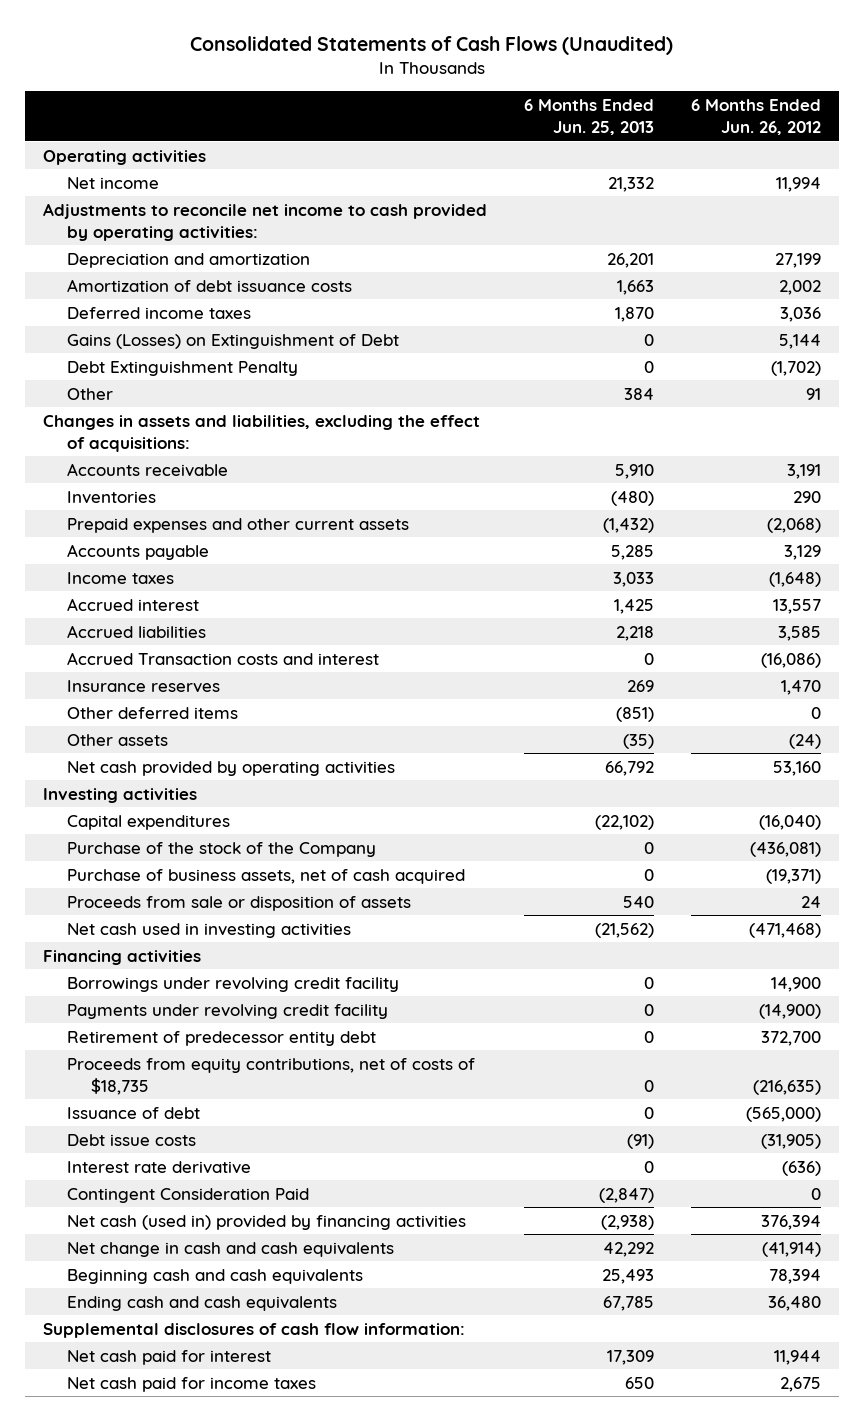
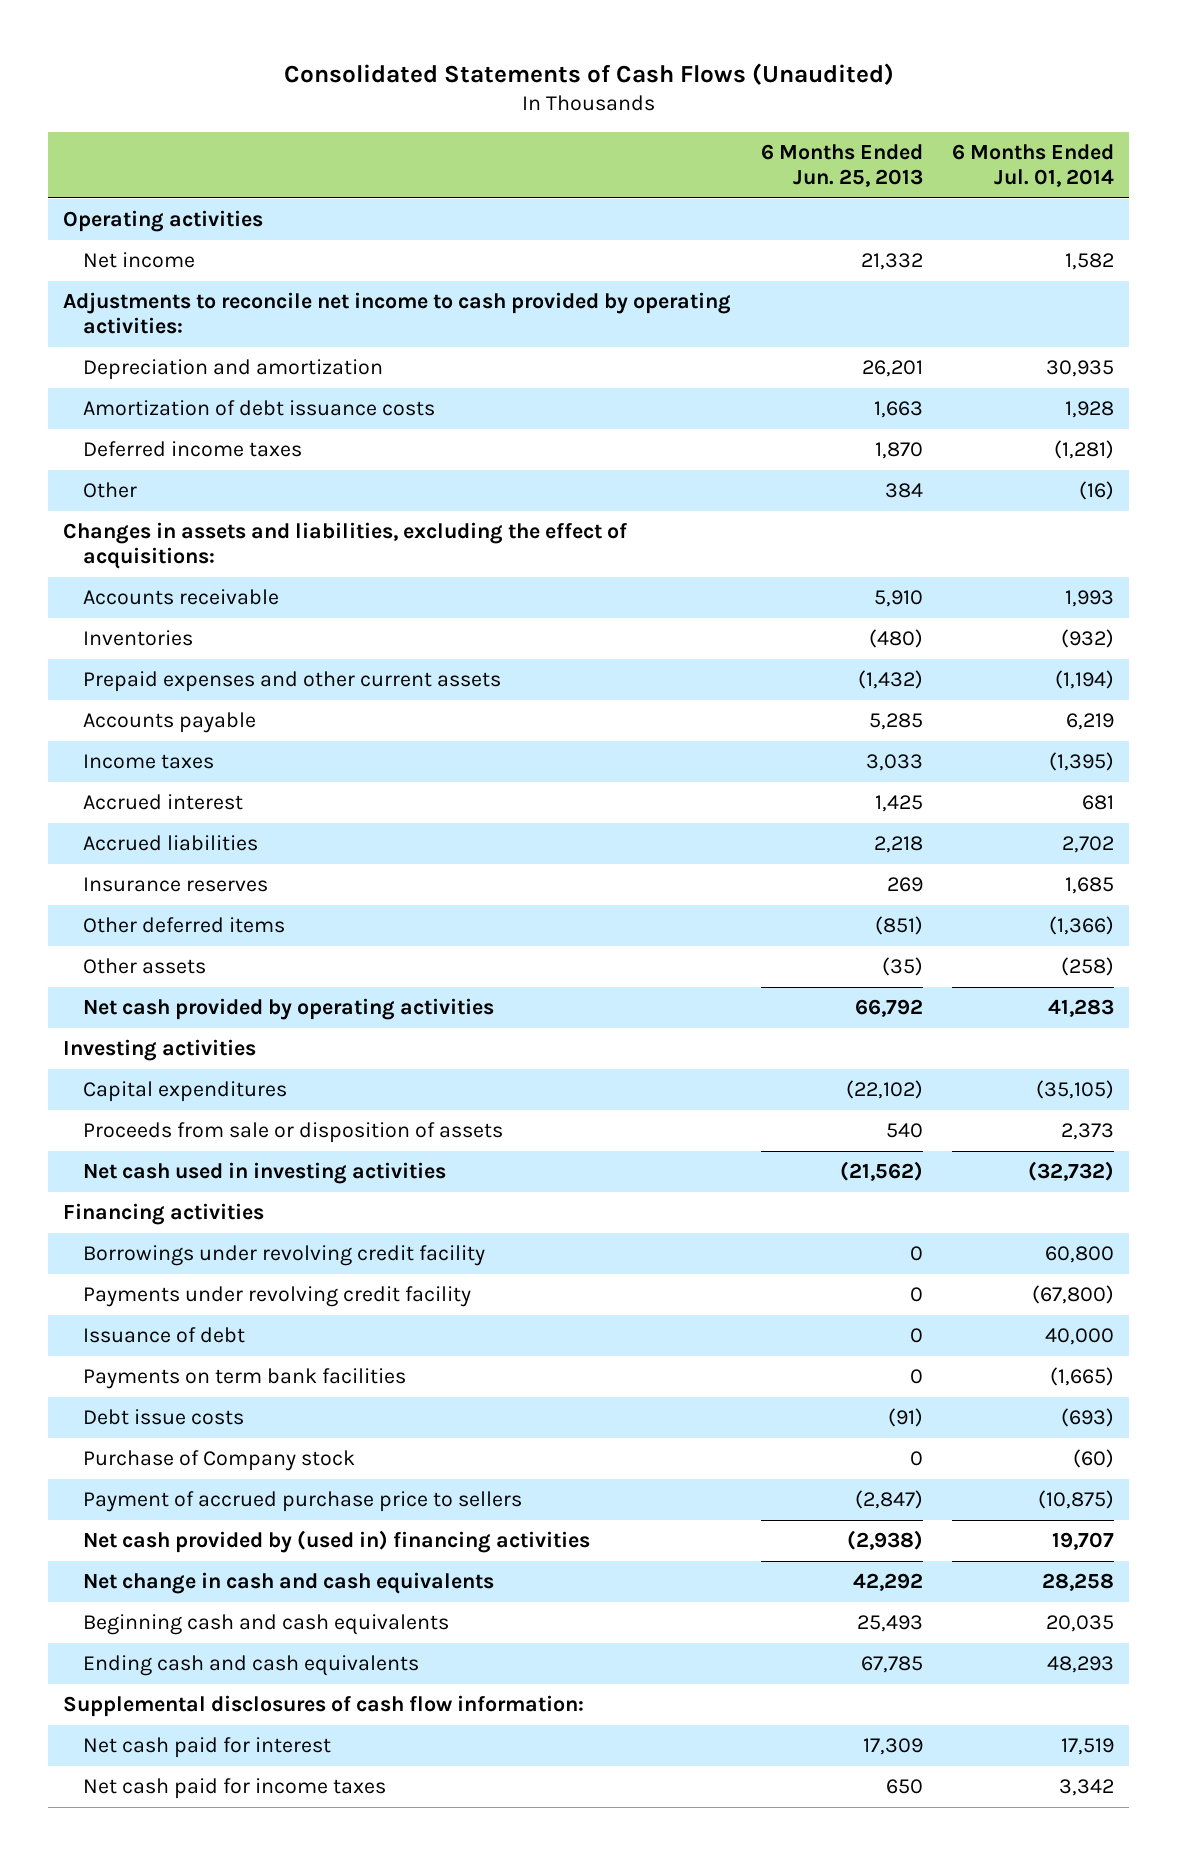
[690,99,821,136] 6 Months Ended Jun. 26, 2012 -> none
none -> [952,143,1115,188] 6 Months Ended Jul. 01, 2014
[66,333,399,349] Gains (Losses) on Extinguishment of Debt -> none
[66,360,298,376] Debt Extinguishment Penalty -> none
[66,651,379,665] Accrued Transaction costs and interest -> none
[66,841,376,857] Purchase of the stock of the Company -> none
[66,868,465,884] Purchase of business assets, net of cash acquired -> none
[66,1030,376,1046] Retirement of predecessor entity debt -> none
[66,1057,475,1095] Proceeds from equity contributions, net of costs of $18,735 -> none
none -> [83,1368,407,1390] Payments on term bank facilities
[66,1160,251,1174] Interest rate derivative -> none
none -> [83,1450,356,1472] Purchase of Company stock
[66,1187,309,1203] Contingent Consideration Paid -> [83,1491,523,1513] Payment of accrued purchase price to sellers
[66,1214,466,1230] Net cash (used in) provided by financing activities -> [83,1530,591,1554] Net cash provided by (used in) financing activities

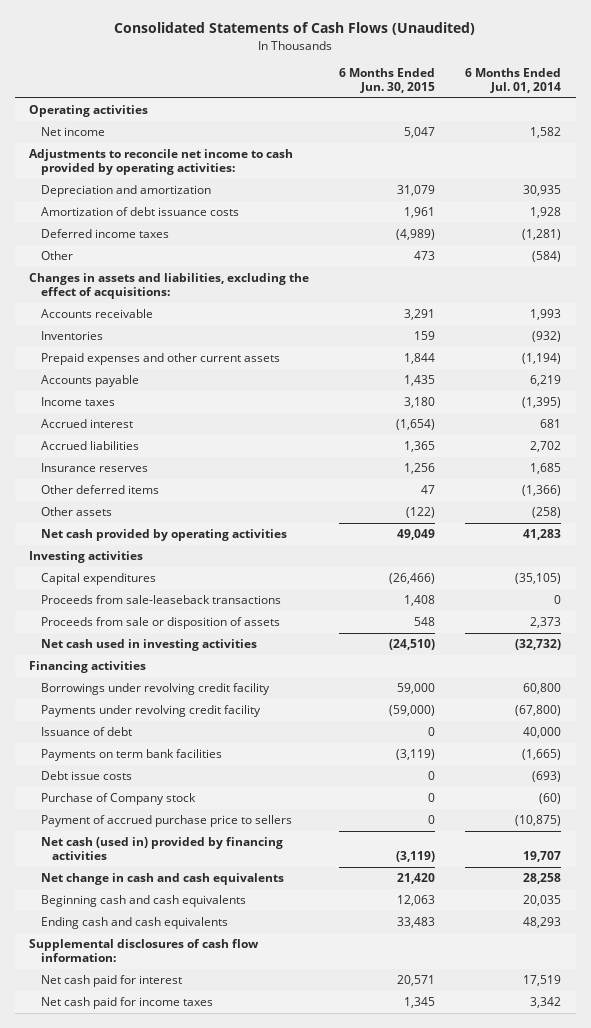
[760,143,923,188] 6 Months Ended Jun. 25, 2013 -> none
none -> [339,67,436,94] 6 Months Ended Jun. 30, 2015
[1079,481,1115,501] (16) -> [532,251,562,263] (584)
none -> [40,595,281,605] Proceeds from sale-leaseback transactions
[83,1530,591,1554] Net cash provided by (used in) financing activities -> [40,837,283,861] Net cash (used in) provided by financing activities

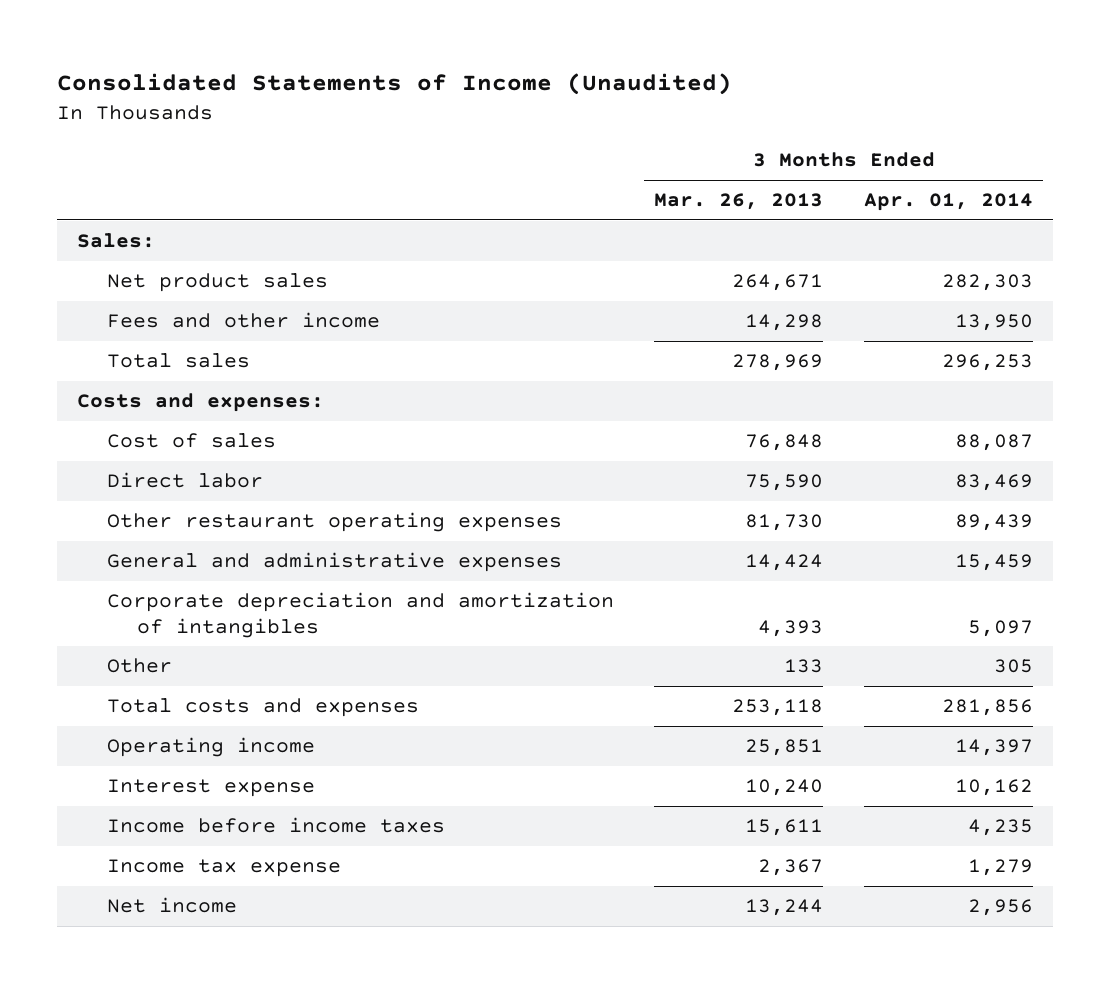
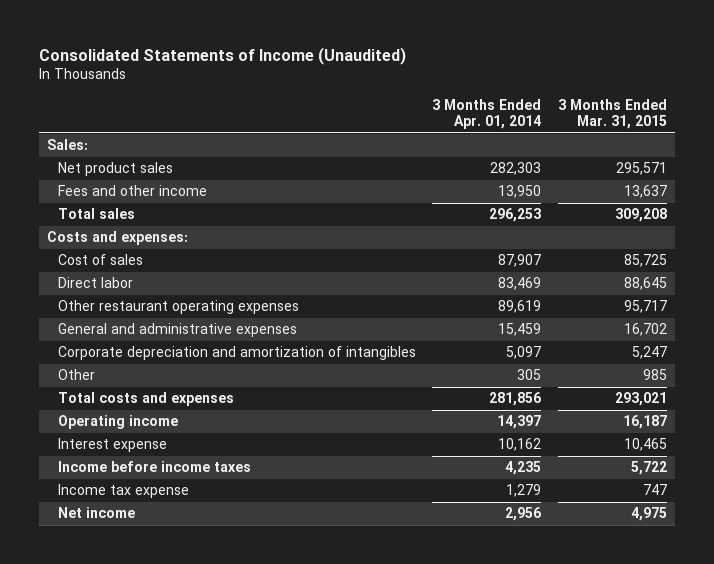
[654,193,824,211] Mar. 26, 2013 -> none
none -> [557,98,667,130] 3 Months Ended Mar. 31, 2015
[954,434,1033,452] 88,087 -> [498,254,542,268] 87,907
[954,514,1033,532] 89,439 -> [498,300,542,314] 89,619

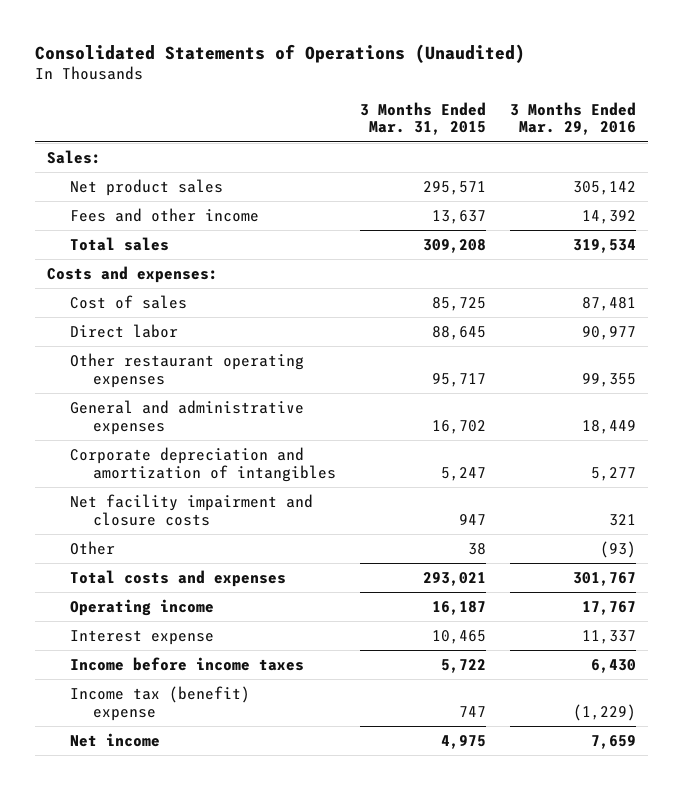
[38,46,406,65] Consolidated Statements of Income (Unaudited) -> [34,43,525,63] Consolidated Statements of Operations (Unaudited)
[432,98,542,130] 3 Months Ended Apr. 01, 2014 -> none
none -> [510,101,637,136] 3 Months Ended Mar. 29, 2016
none -> [70,494,314,526] Net facility impairment and closure costs
[642,369,667,381] 985 -> [468,543,487,556] 38
[57,484,189,499] Income tax expense -> [70,686,251,721] Income tax (benefit) expense

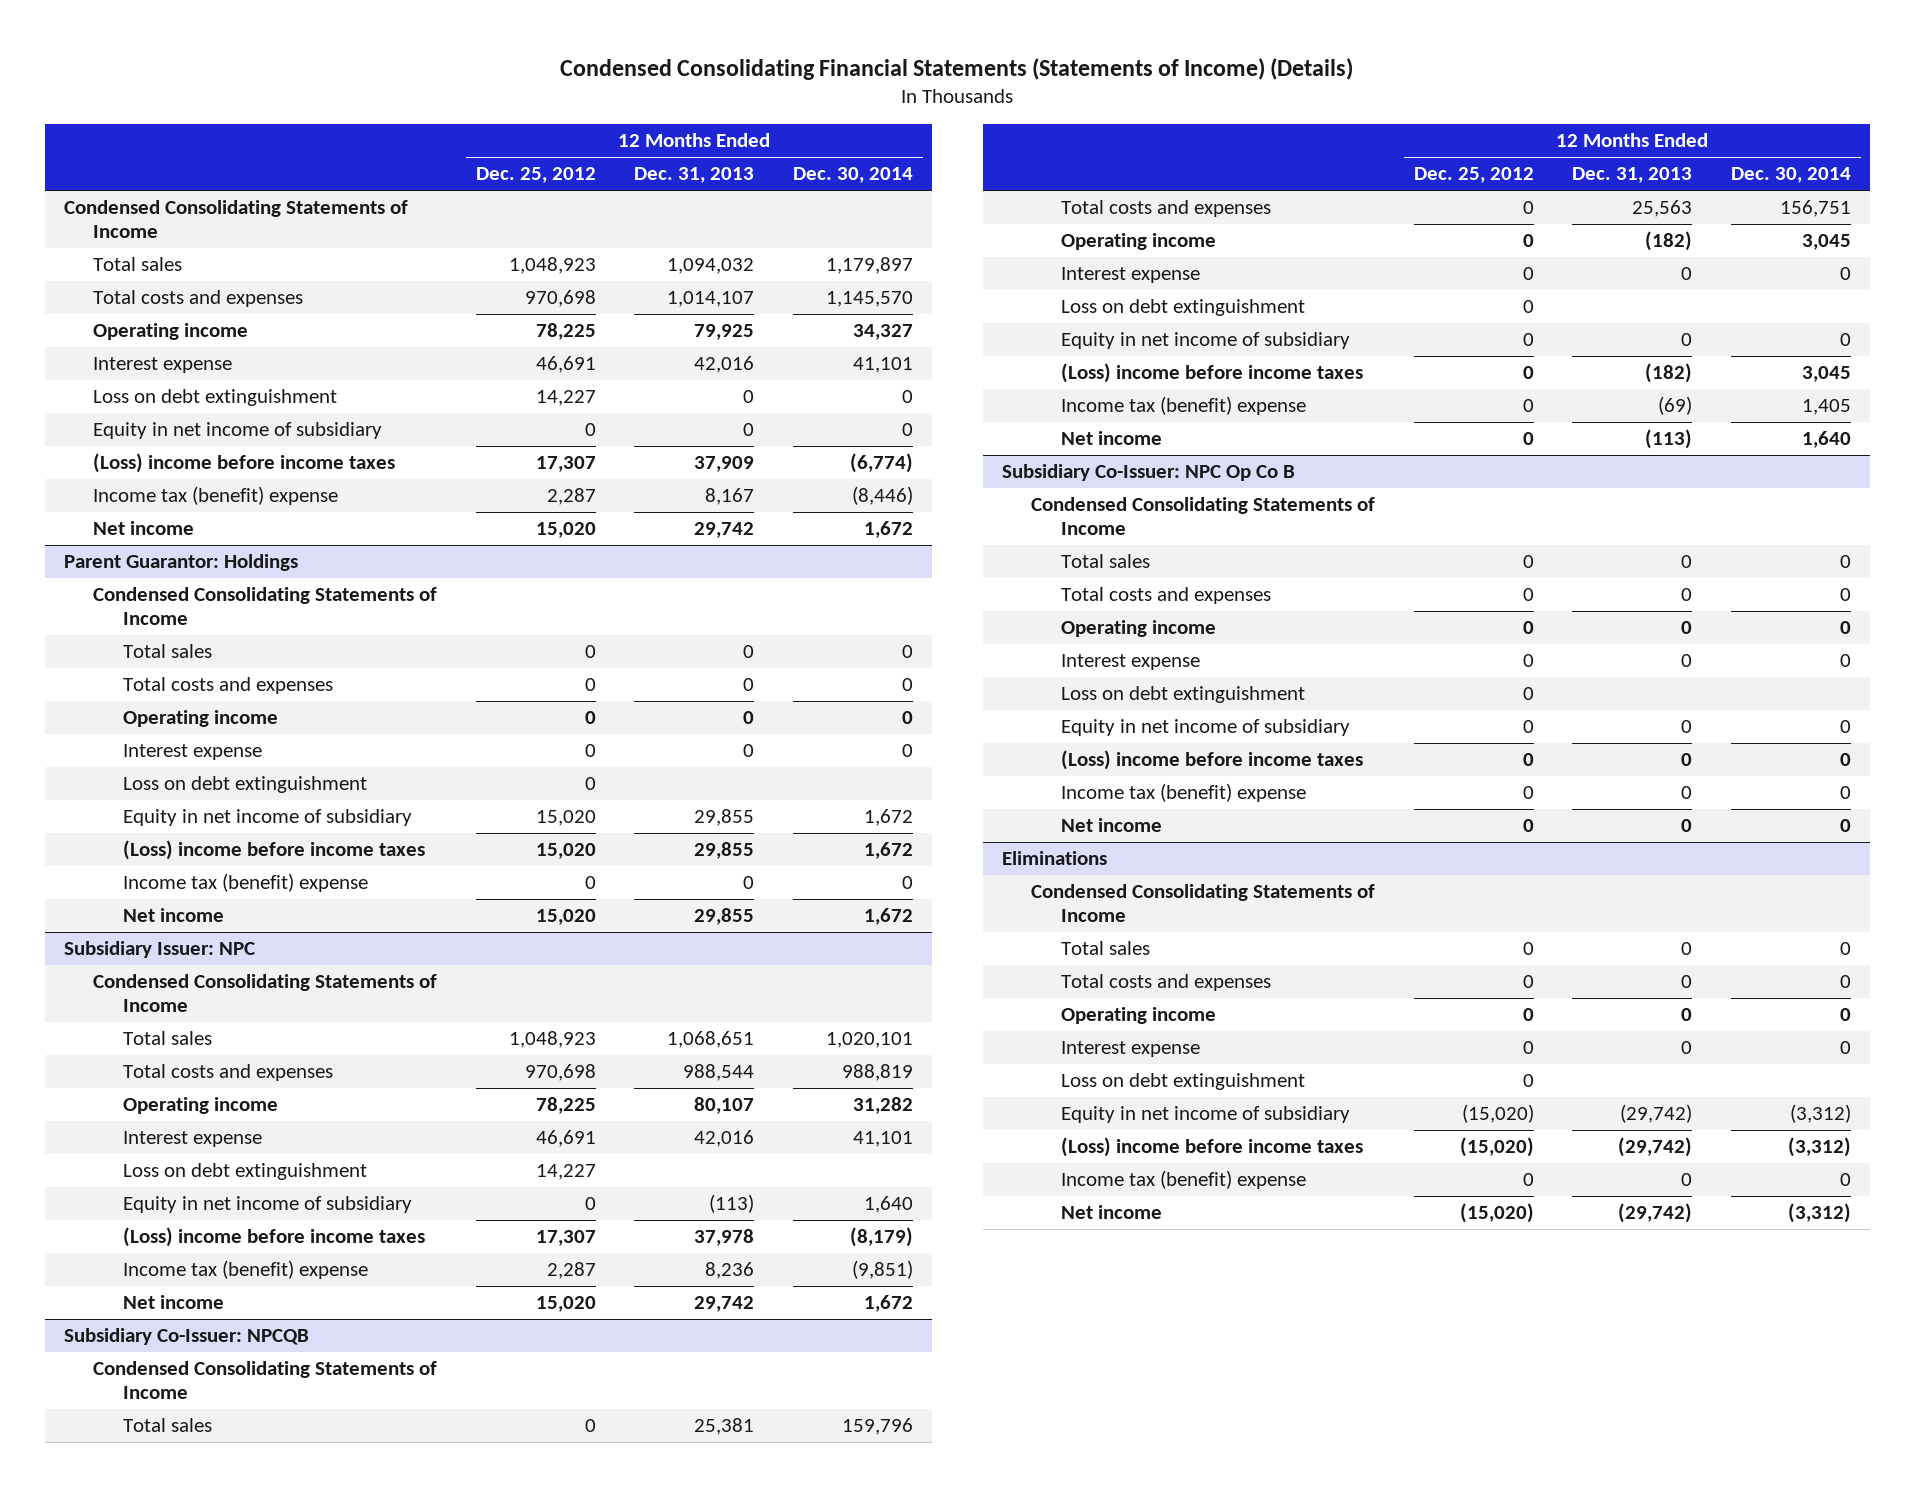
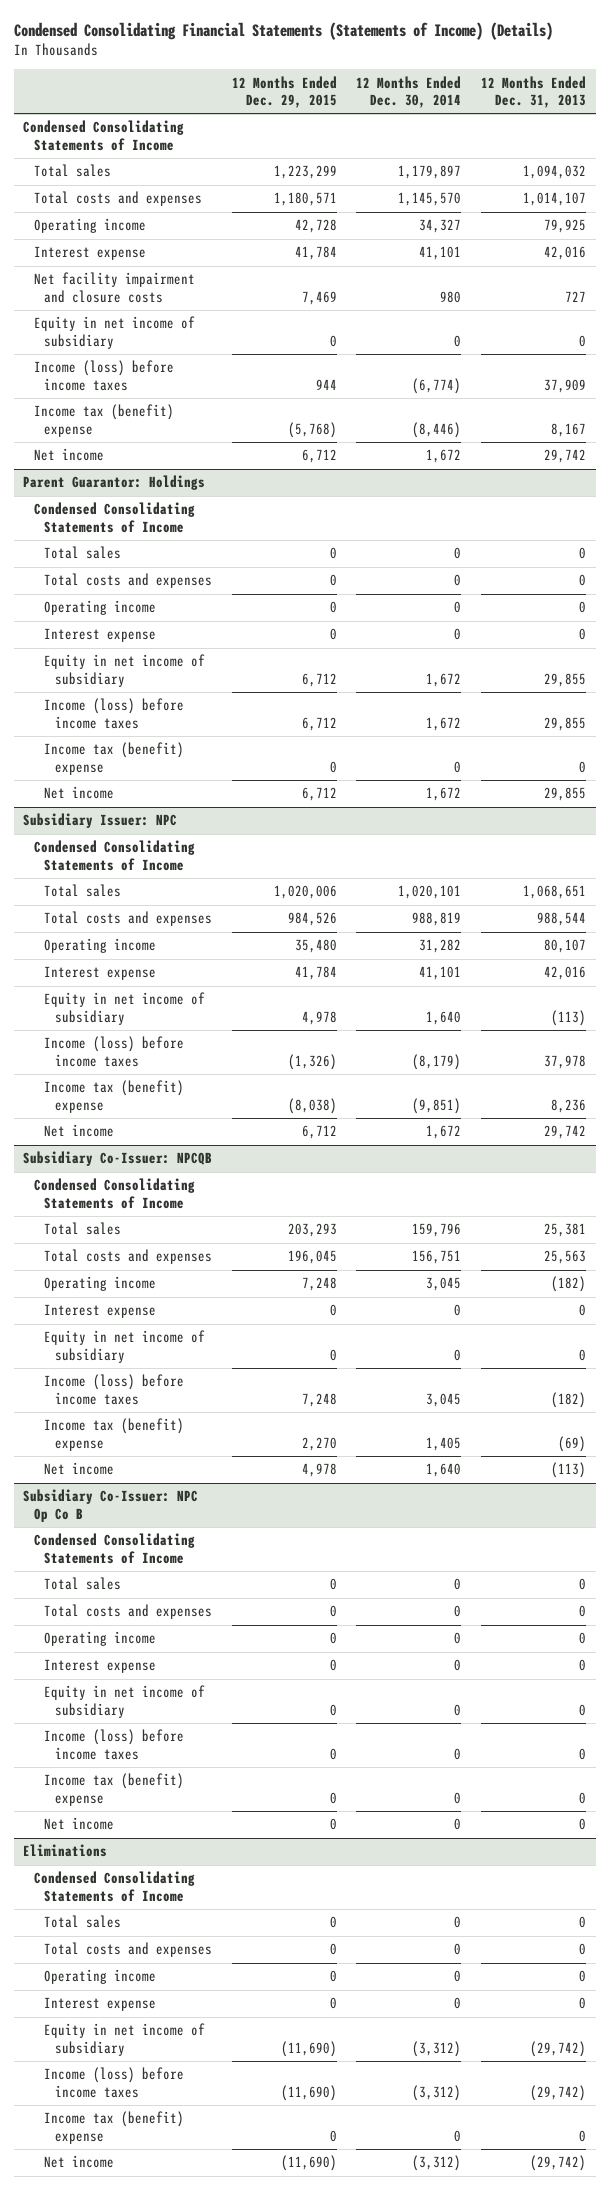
[475,167,596,184] Dec. 25, 2012 -> none
none -> [231,75,337,109] 12 Months Ended Dec. 29, 2015
[93,389,338,407] Loss on debt extinguishment -> none
none -> [33,272,195,303] Net facility impairment and closure costs
[93,453,396,474] (Loss) income before income taxes -> [33,360,174,391] Income (loss) before income taxes
[122,776,367,794] Loss on debt extinguishment -> none
[122,840,425,861] (Loss) income before income taxes -> [44,698,185,729] Income (loss) before income taxes
[122,1163,367,1181] Loss on debt extinguishment -> none
[122,1227,425,1248] (Loss) income before income taxes -> [44,1036,185,1067] Income (loss) before income taxes
[1060,299,1305,317] Loss on debt extinguishment -> none
[1060,363,1363,384] (Loss) income before income taxes -> [44,1374,185,1405] Income (loss) before income taxes
[1060,686,1305,704] Loss on debt extinguishment -> none
[1060,750,1363,771] (Loss) income before income taxes -> [44,1729,185,1760] Income (loss) before income taxes
[1060,1073,1305,1091] Loss on debt extinguishment -> none
[1060,1137,1363,1158] (Loss) income before income taxes -> [44,2067,185,2098] Income (loss) before income taxes

